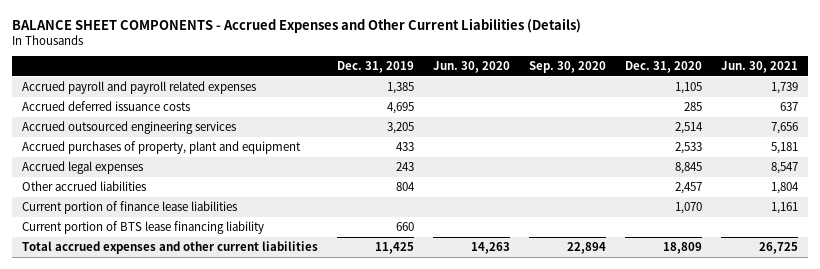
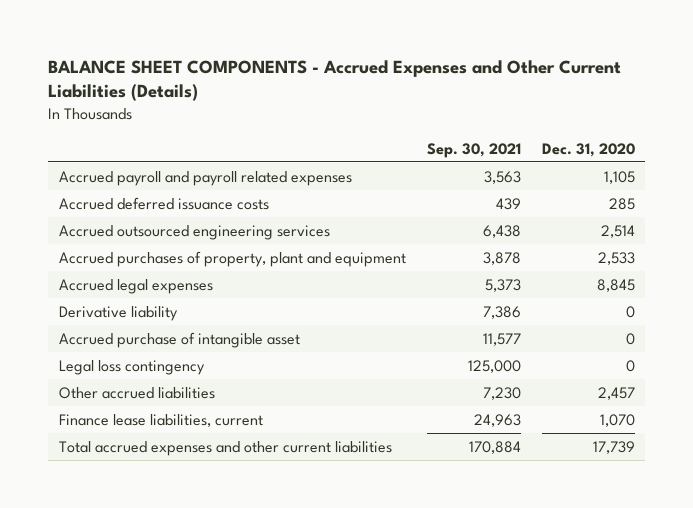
[336,61,414,74] Dec. 31, 2019 -> none
[432,61,510,74] Jun. 30, 2020 -> none
[529,61,607,74] Sep. 30, 2020 -> none
[721,61,799,74] Jun. 30, 2021 -> none
none -> [426,142,521,158] Sep. 30, 2021
none -> [58,305,178,321] Derivative liability
none -> [58,331,300,348] Accrued purchase of intangible asset
none -> [58,359,205,375] Legal loss contingency
[21,221,264,235] Current portion of BTS lease financing liability -> none
[21,201,237,215] Current portion of finance lease liabilities -> [58,413,263,427] Finance lease liabilities, current
[663,242,703,255] 18,809 -> [592,440,635,454] 17,739

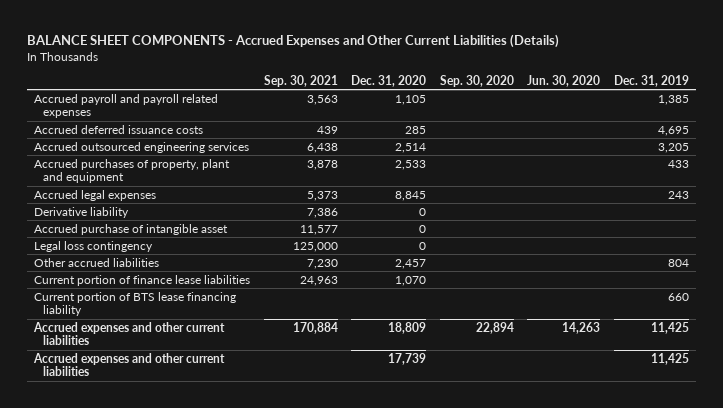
none -> [439,74,514,87] Sep. 30, 2020
none -> [527,74,601,87] Jun. 30, 2020
none -> [613,74,689,87] Dec. 31, 2019
[58,413,263,427] Finance lease liabilities, current -> [34,274,251,286] Current portion of finance lease liabilities
none -> [34,291,237,317] Current portion of BTS lease financing liability
[58,440,392,456] Total accrued expenses and other current liabilities -> [33,321,226,346] Accrued expenses and other current liabilities
[592,440,635,454] 17,739 -> [388,321,427,334] 18,809
none -> [33,352,226,377] Accrued expenses and other current liabilities

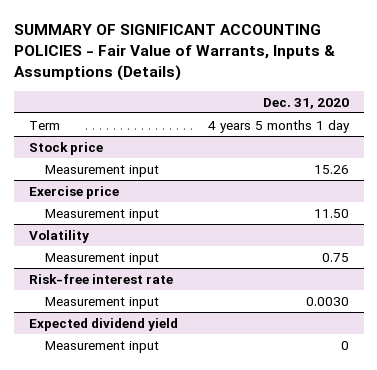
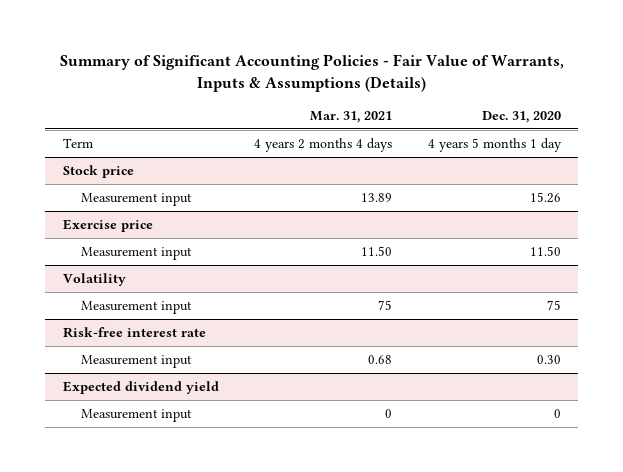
[13,23,335,82] SUMMARY OF SIGNIFICANT ACCOUNTING POLICIES - Fair Value of Warrants, Inputs & Assumptions (Details) -> [59,54,564,92] Summary of Significant Accounting Policies - Fair Value of Warrants, Inputs & Assumptions (Details)
none -> [310,110,393,123] Mar. 31, 2021
[321,252,349,262] 0.75 -> [546,299,561,310] 75
[305,296,349,306] 0.0030 -> [536,354,561,364] 0.30

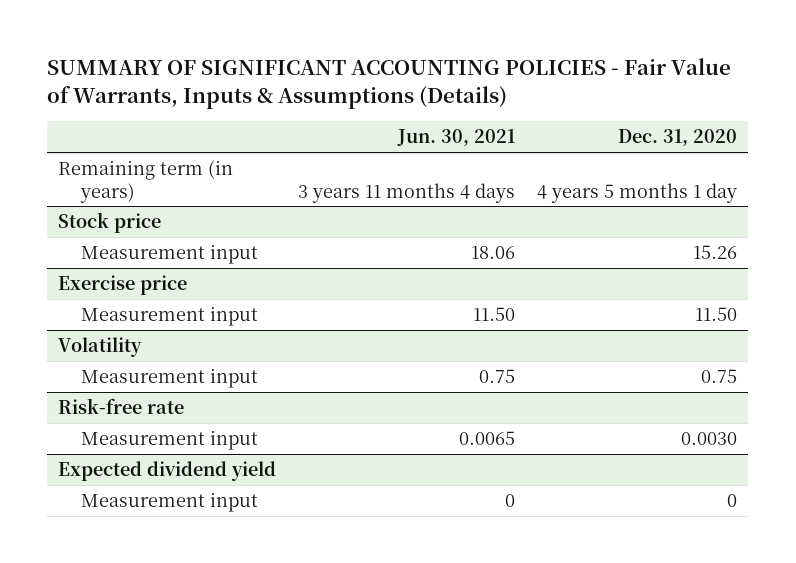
[59,54,564,92] Summary of Significant Accounting Policies - Fair Value of Warrants, Inputs & Assumptions (Details) -> [47,58,732,110] SUMMARY OF SIGNIFICANT ACCOUNTING POLICIES - Fair Value of Warrants, Inputs & Assumptions (Details)
[310,110,393,123] Mar. 31, 2021 -> none
none -> [397,129,516,147] Jun. 30, 2021
[62,137,93,148] Term -> [58,160,234,203] Remaining term (in years)
[546,299,561,310] 75 -> [701,369,738,384] 0.75
[62,326,206,338] Risk-free interest rate -> [58,398,185,415] Risk-free rate
[536,354,561,364] 0.30 -> [681,432,738,446] 0.0030

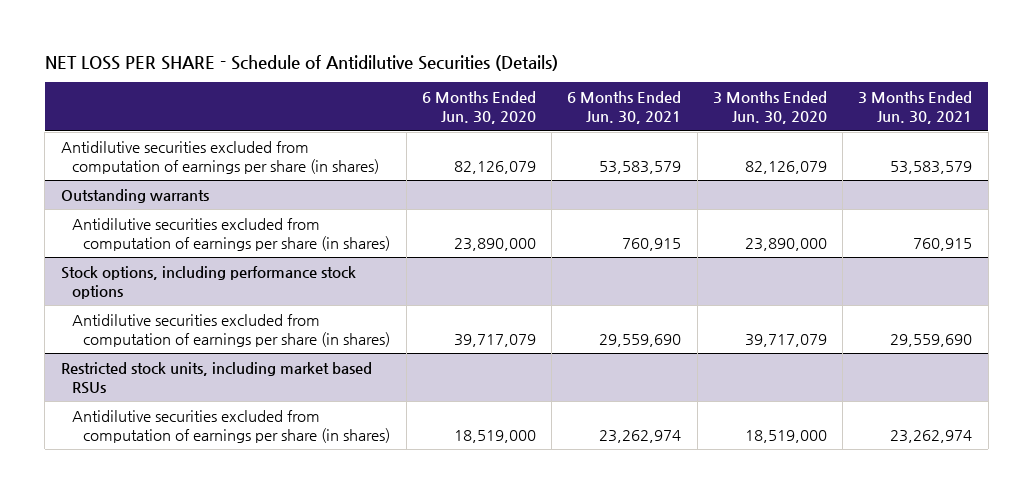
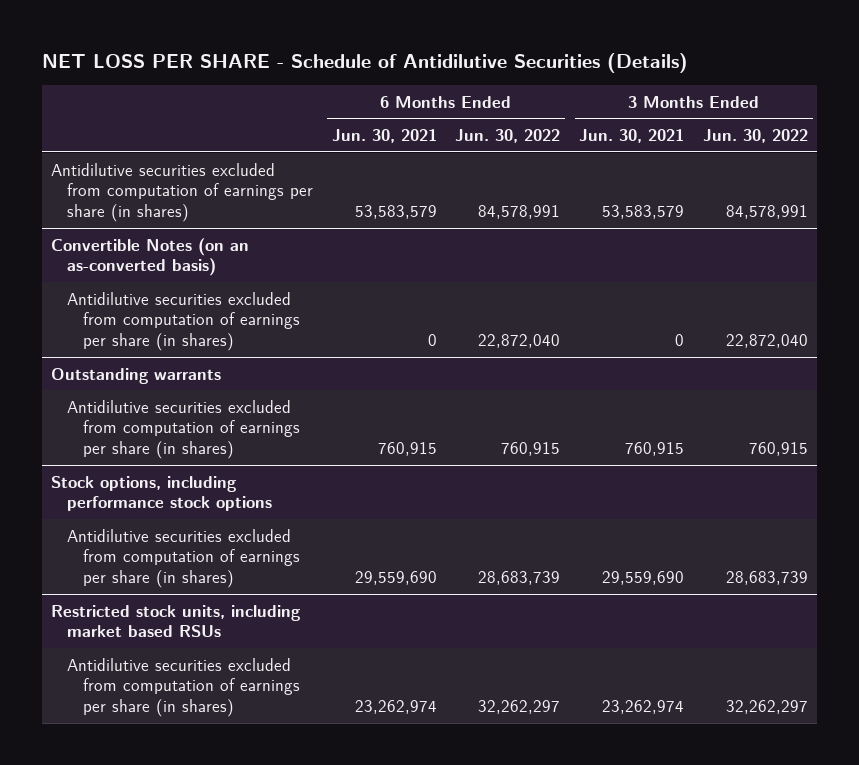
[421,91,536,125] 6 Months Ended Jun. 30, 2020 -> none
[712,91,827,125] 3 Months Ended Jun. 30, 2020 -> none
none -> [455,129,561,144] Jun. 30, 2022
none -> [702,129,808,144] Jun. 30, 2022
none -> [51,237,250,277] Convertible Notes (on an as-converted basis)
none -> [66,291,300,351] Antidilutive securities excluded from computation of earnings per share (in shares)

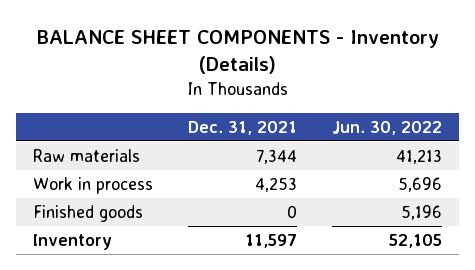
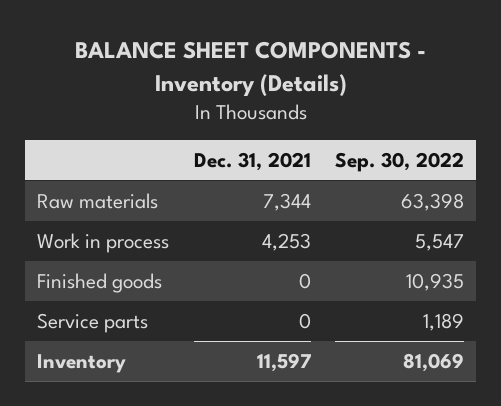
[331,120,442,135] Jun. 30, 2022 -> none
none -> [334,151,464,172] Sep. 30, 2022
none -> [37,312,149,333] Service parts

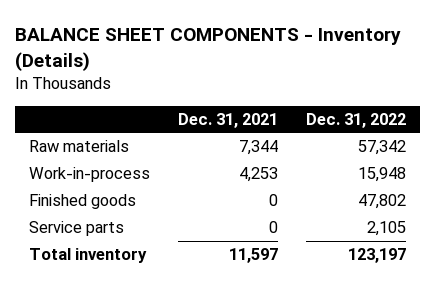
[334,151,464,172] Sep. 30, 2022 -> none
none -> [306,112,407,128] Dec. 31, 2022
[37,232,170,253] Work in process -> [29,167,151,183] Work-in-process
[37,353,127,373] Inventory -> [29,248,148,264] Total inventory

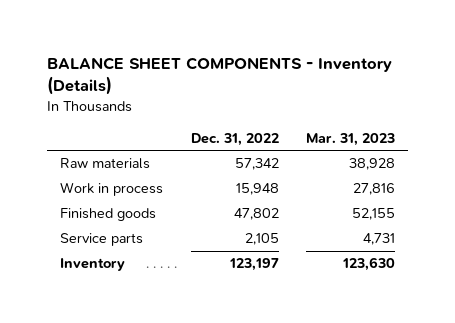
[178,112,279,128] Dec. 31, 2021 -> none
none -> [305,132,395,146] Mar. 31, 2023
[29,167,151,183] Work-in-process -> [60,182,164,197] Work in process
[29,248,148,264] Total inventory -> [60,258,126,272] Inventory

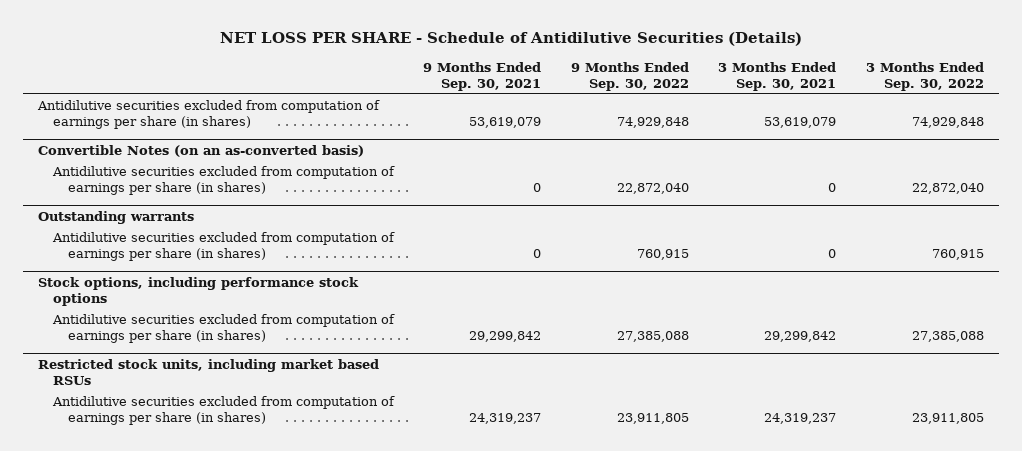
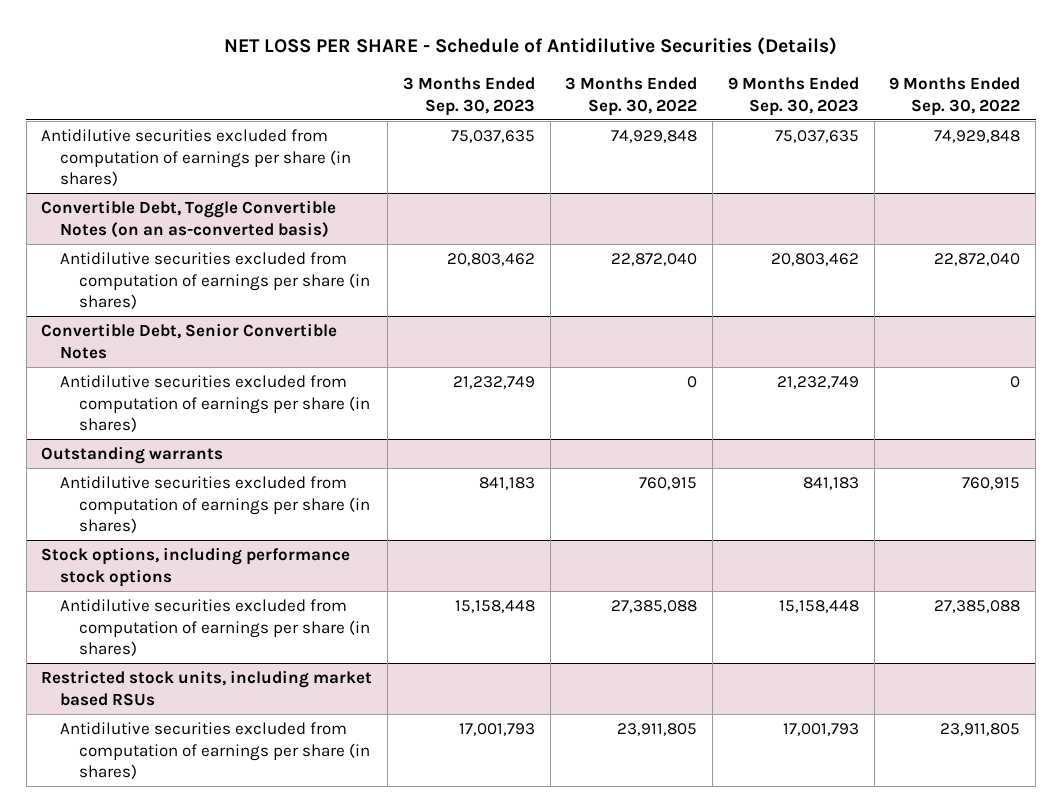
[423,61,542,91] 9 Months Ended Sep. 30, 2021 -> none
[718,61,837,91] 3 Months Ended Sep. 30, 2021 -> none
none -> [402,77,535,116] 3 Months Ended Sep. 30, 2023
none -> [727,77,859,116] 9 Months Ended Sep. 30, 2023
[37,145,364,158] Convertible Notes (on an as-converted basis) -> [41,199,337,238] Convertible Debt, Toggle Convertible Notes (on an as-converted basis)
none -> [41,322,338,359] Convertible Debt, Senior Convertible Notes
none -> [60,374,371,433] Antidilutive securities excluded from computation of earnings per share (in shares)

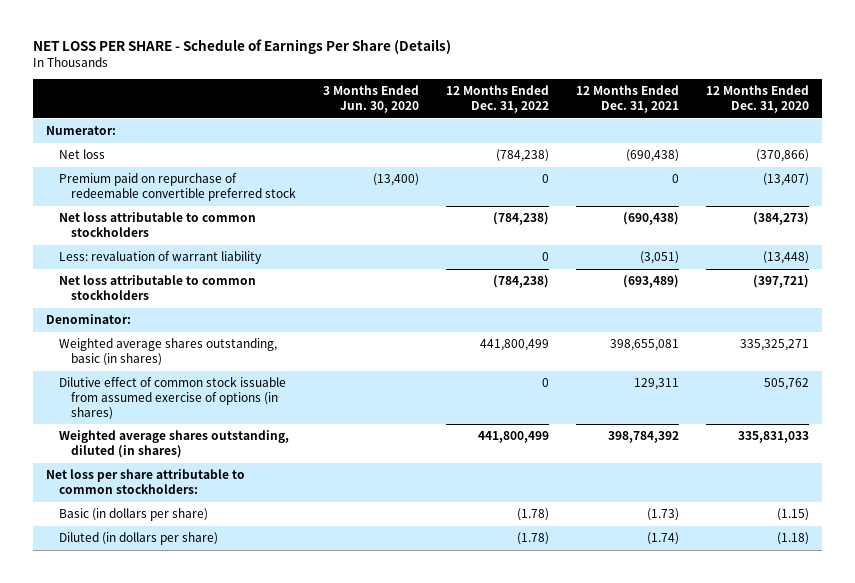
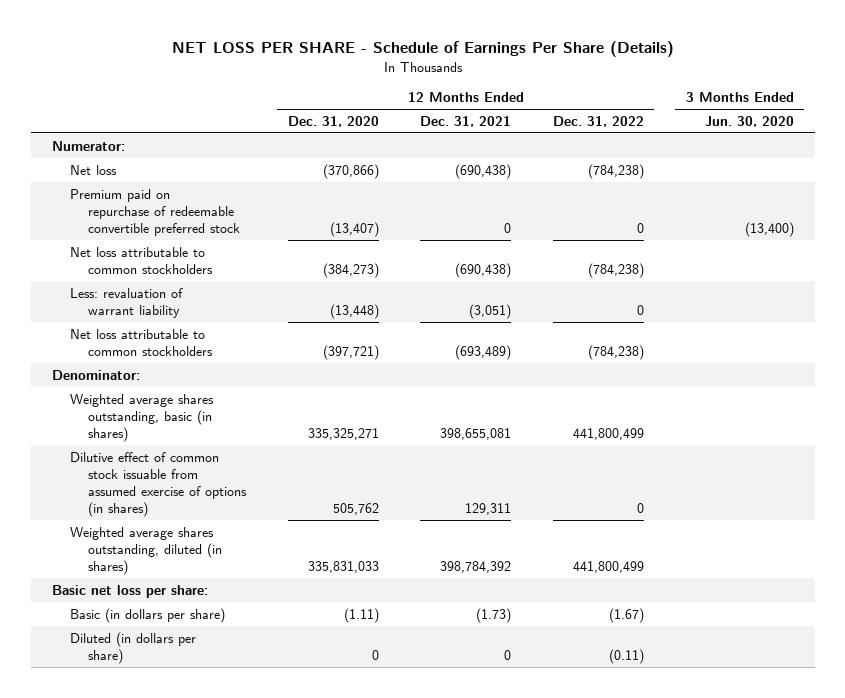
[46,469,246,495] Net loss per share attributable to common stockholders: -> [51,584,208,598] Basic net loss per share:
[516,508,549,522] (1.78) -> [609,607,645,623] (1.67)
[776,508,809,522] (1.15) -> [343,607,379,623] (1.11)
[516,532,549,546] (1.78) -> [609,648,645,664] (0.11)
[646,532,679,546] (1.74) -> [504,649,512,660] 0
[776,532,809,546] (1.18) -> [371,649,379,660] 0

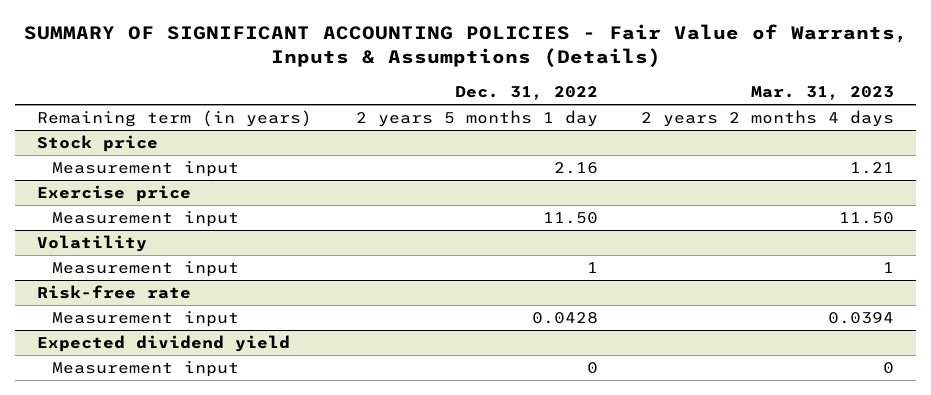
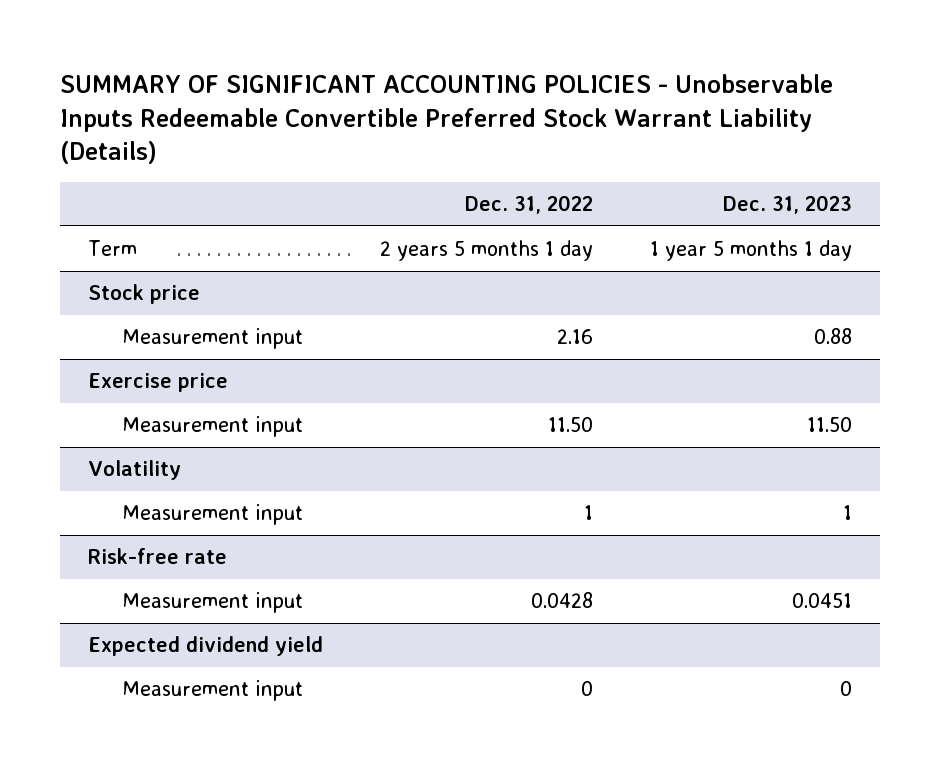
[23,24,908,68] SUMMARY OF SIGNIFICANT ACCOUNTING POLICIES - Fair Value of Warrants, Inputs & Assumptions (Details) -> [59,74,833,165] SUMMARY OF SIGNIFICANT ACCOUNTING POLICIES - Unobservable Inputs Redeemable Convertible Preferred Stock Warrant Liability (Details)
[751,86,895,101] Mar. 31, 2023 -> none
none -> [722,195,852,215] Dec. 31, 2023
[37,110,313,128] Remaining term (in years) -> [87,240,137,257] Term

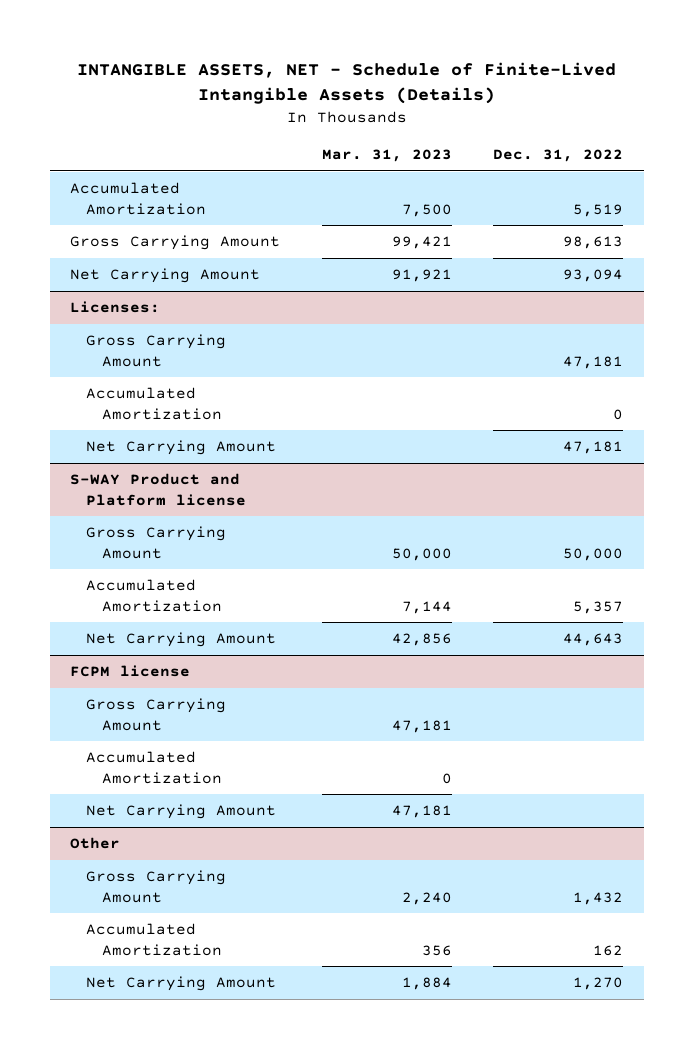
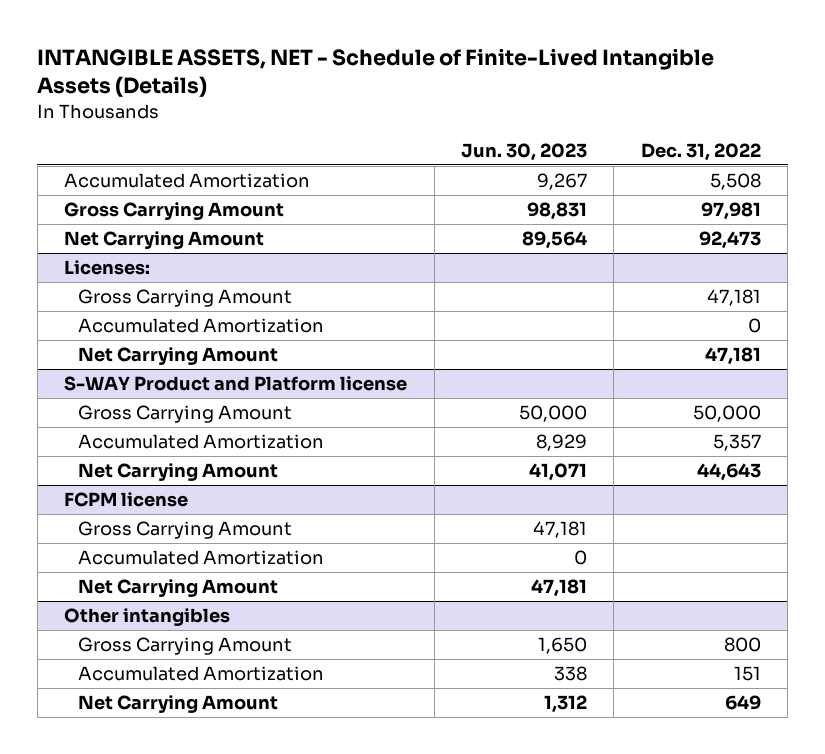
[321,149,452,163] Mar. 31, 2023 -> none
none -> [460,142,587,161] Jun. 30, 2023
[573,203,624,217] 5,519 -> [709,172,761,190] 5,508
[563,236,624,250] 98,613 -> [700,201,761,220] 97,981
[563,269,624,283] 93,094 -> [698,230,761,249] 92,473
[70,837,121,850] Other -> [64,607,231,626] Other intangibles
[573,891,624,905] 1,432 -> [723,636,761,652] 800
[593,944,624,956] 162 -> [733,665,761,681] 151
[573,977,624,991] 1,270 -> [724,694,761,710] 649

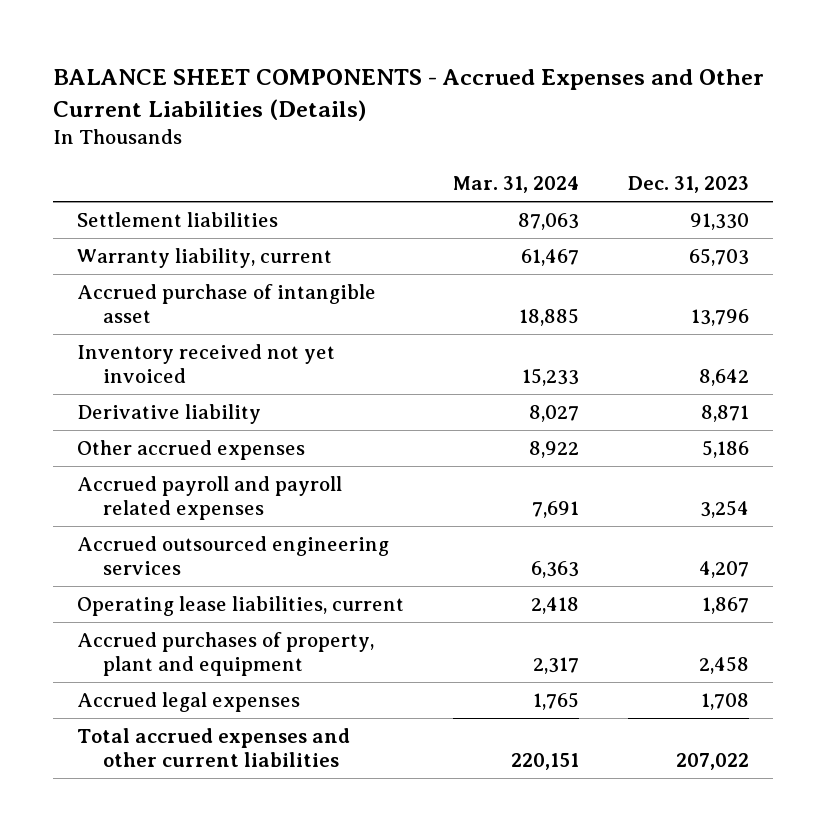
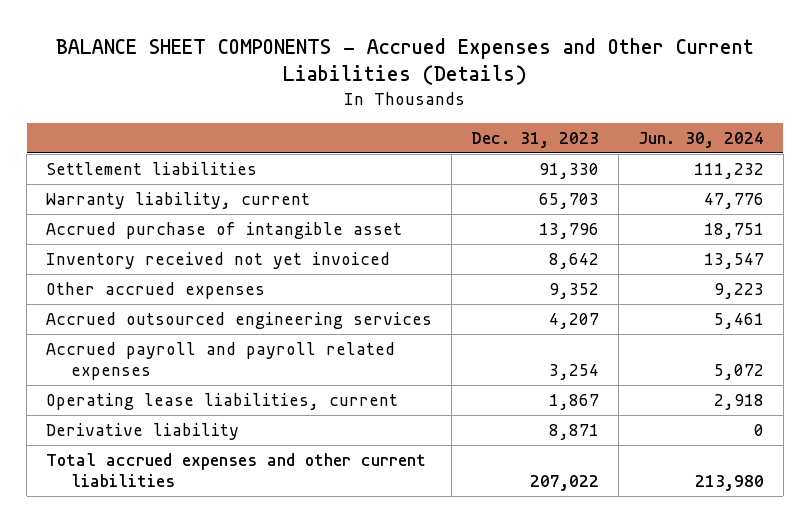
[452,176,579,194] Mar. 31, 2024 -> none
none -> [637,131,764,148] Jun. 30, 2024
[701,440,749,459] 5,186 -> [548,283,599,300] 9,352
[77,476,343,521] Accrued payroll and payroll related expenses -> [46,342,396,380] Accrued payroll and payroll related expenses
[77,632,375,677] Accrued purchases of property, plant and equipment -> none
[77,692,301,713] Accrued legal expenses -> none
[77,404,262,425] Derivative liability -> [46,423,240,441] Derivative liability

